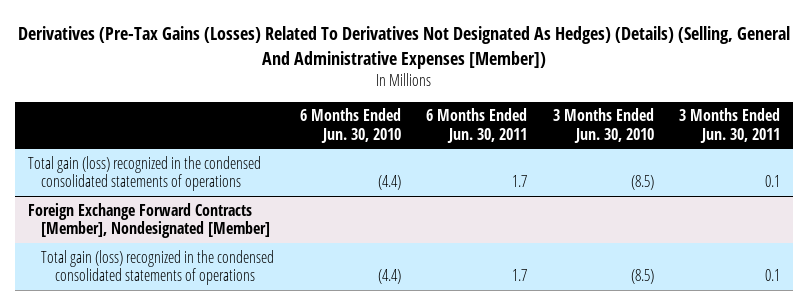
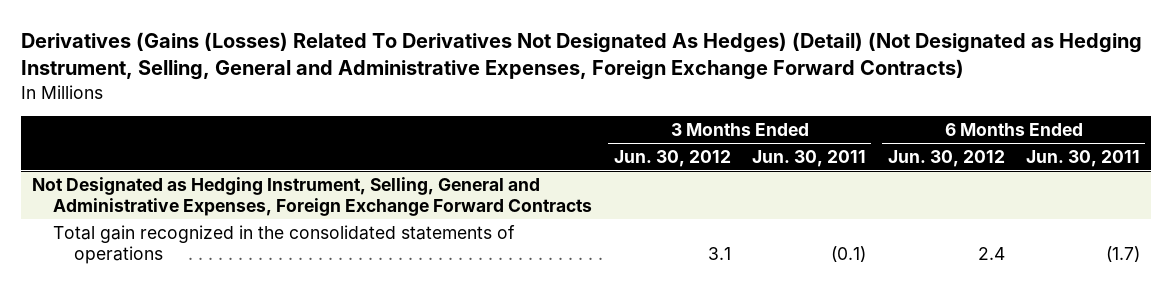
[17,25,790,69] Derivatives (Pre-Tax Gains (Losses) Related To Derivatives Not Designated As Hedges) (Details) (Selling, General And Administrative Expenses [Member]) -> [21,32,1143,81] Derivatives (Gains (Losses) Related To Derivatives Not Designated As Hedges) (Detail) (Not Designated as Hedging Instrument, Selling, General and Administrative Expenses, Foreign Exchange Forward Contracts)
[299,108,401,143] 6 Months Ended Jun. 30, 2010 -> none
[552,108,654,143] 3 Months Ended Jun. 30, 2010 -> none
none -> [613,149,731,167] Jun. 30, 2012
none -> [887,149,1005,167] Jun. 30, 2012
[28,202,271,239] Foreign Exchange Forward Contracts [Member], Nondesignated [Member] -> none
[41,249,275,286] Total gain (loss) recognized in the condensed consolidated statements of operations -> none
none -> [31,176,593,216] Not Designated as Hedging Instrument, Selling, General and Administrative Expenses, Foreign Exchange Forward Contracts
[28,155,262,192] Total gain (loss) recognized in the condensed consolidated statements of operations -> [53,224,516,264] Total gain recognized in the consolidated statements of operations
[512,175,528,188] 1.7 -> [1106,245,1141,262] (1.7)
[764,175,780,188] 0.1 -> [831,245,867,262] (0.1)

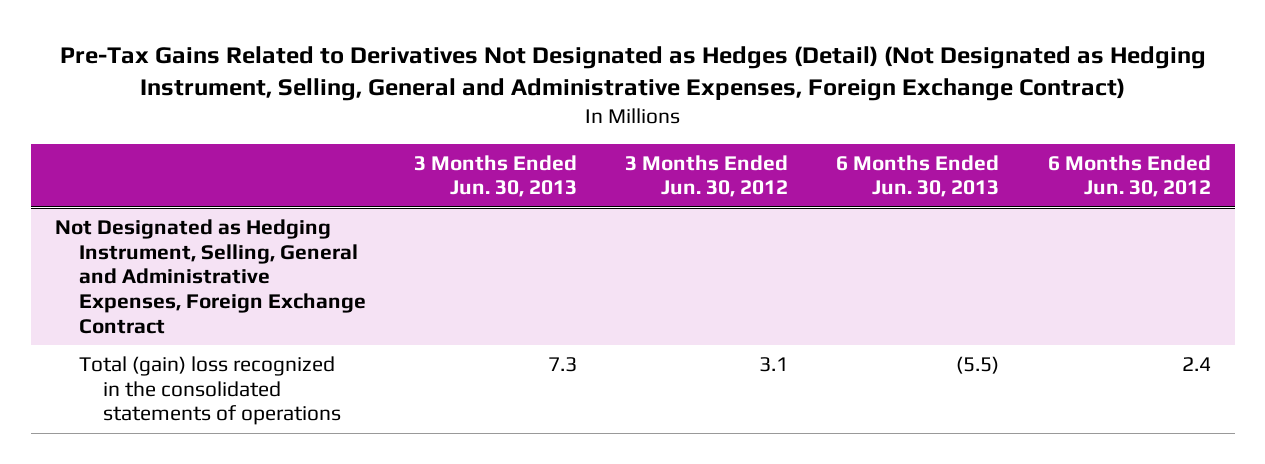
[21,32,1143,81] Derivatives (Gains (Losses) Related To Derivatives Not Designated As Hedges) (Detail) (Not Designated as Hedging Instrument, Selling, General and Administrative Expenses, Foreign Exchange Forward Contracts) -> [59,45,1206,102] Pre-Tax Gains Related to Derivatives Not Designated as Hedges (Detail) (Not Designated as Hedging Instrument, Selling, General and Administrative Expenses, Foreign Exchange Contract)
[752,149,867,167] Jun. 30, 2011 -> none
[1026,149,1141,167] Jun. 30, 2011 -> none
none -> [414,154,578,198] 3 Months Ended Jun. 30, 2013
none -> [836,154,1000,198] 6 Months Ended Jun. 30, 2013
[31,176,593,216] Not Designated as Hedging Instrument, Selling, General and Administrative Expenses, Foreign Exchange Forward Contracts -> [54,218,366,335] Not Designated as Hedging Instrument, Selling, General and Administrative Expenses, Foreign Exchange Contract
[53,224,516,264] Total gain recognized in the consolidated statements of operations -> [78,355,342,426] Total (gain) loss recognized in the consolidated statements of operations

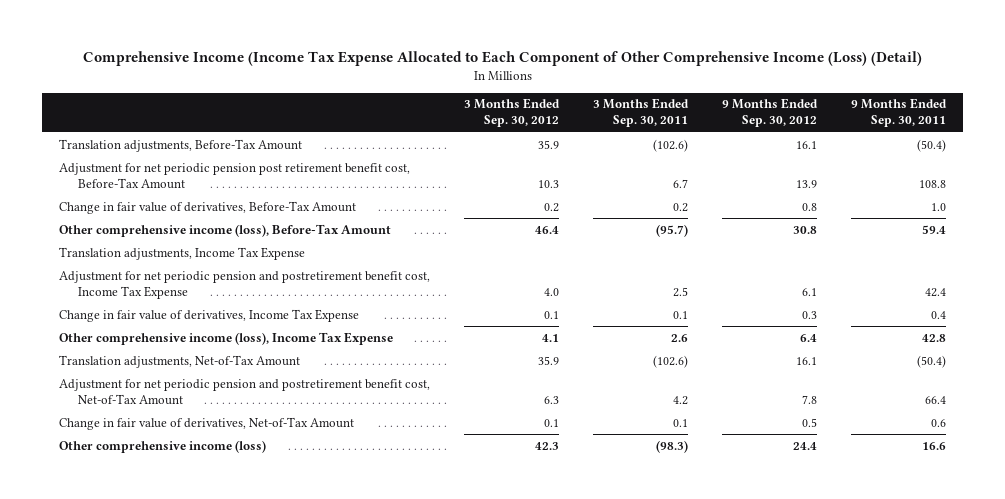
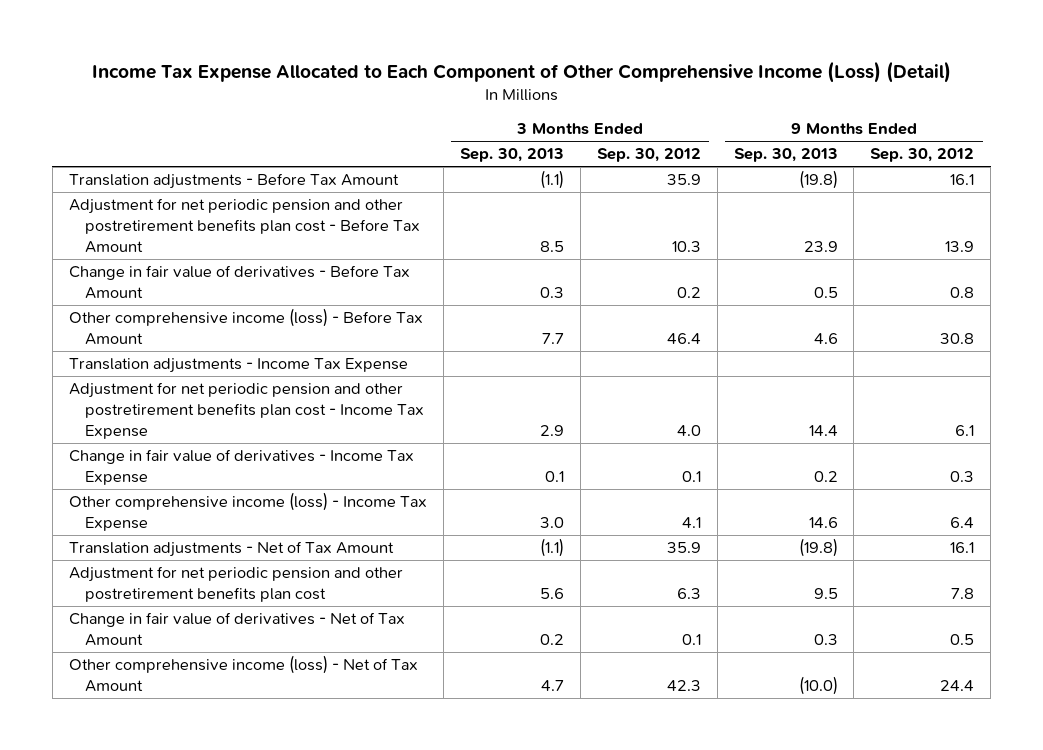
[82,51,922,67] Comprehensive Income (Income Tax Expense Allocated to Each Component of Other Comprehensive Income (Loss) (Detail) -> [91,60,951,83] Income Tax Expense Allocated to Each Component of Other Comprehensive Income (Loss) (Detail)
[593,98,690,128] 3 Months Ended Sep. 30, 2011 -> none
[851,98,948,128] 9 Months Ended Sep. 30, 2011 -> none
none -> [459,148,564,163] Sep. 30, 2013
none -> [733,148,838,163] Sep. 30, 2013
[59,138,303,152] Translation adjustments, Before-Tax Amount -> [68,173,399,190] Translation adjustments - Before Tax Amount
[59,162,411,189] Adjustment for net periodic pension post retirement benefit cost, Before-Tax Amount -> [68,198,420,253] Adjustment for net periodic pension and other postretirement benefits plan cost - Before Tax Amount
[59,200,357,214] Change in fair value of derivatives, Before-Tax Amount -> [68,265,410,299] Change in fair value of derivatives - Before Tax Amount
[59,223,392,237] Other comprehensive income (loss), Before-Tax Amount -> [68,308,423,345] Other comprehensive income (loss) - Before Tax Amount
[59,246,306,260] Translation adjustments, Income Tax Expense -> [68,358,408,374] Translation adjustments - Income Tax Expense
[59,270,431,299] Adjustment for net periodic pension and postretirement benefit cost, Income Tax Expense -> [68,382,424,439] Adjustment for net periodic pension and other postretirement benefits plan cost - Income Tax Expense
[59,308,360,322] Change in fair value of derivatives, Income Tax Expense -> [68,449,414,485] Change in fair value of derivatives - Income Tax Expense
[59,331,394,345] Other comprehensive income (loss), Income Tax Expense -> [68,492,427,531] Other comprehensive income (loss) - Income Tax Expense
[59,354,301,368] Translation adjustments, Net-of-Tax Amount -> [68,541,394,558] Translation adjustments - Net of Tax Amount
[59,378,431,405] Adjustment for net periodic pension and postretirement benefit cost, Net-of-Tax Amount -> [68,566,403,602] Adjustment for net periodic pension and other postretirement benefits plan cost
[59,416,355,430] Change in fair value of derivatives, Net-of-Tax Amount -> [68,612,405,646] Change in fair value of derivatives - Net of Tax Amount
[59,439,267,453] Other comprehensive income (loss) -> [68,655,418,692] Other comprehensive income (loss) - Net of Tax Amount

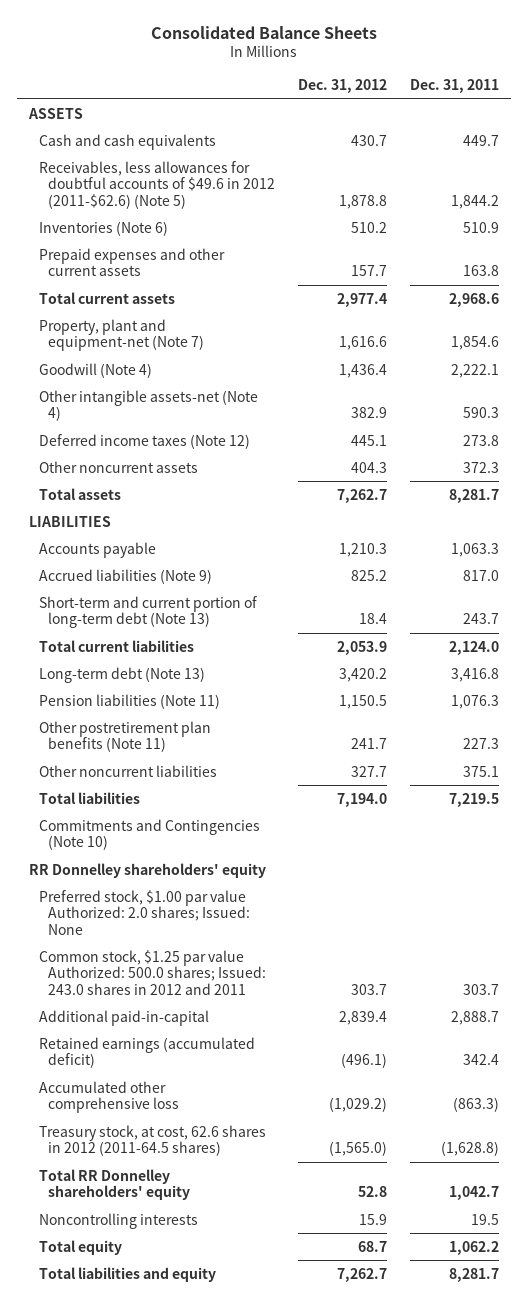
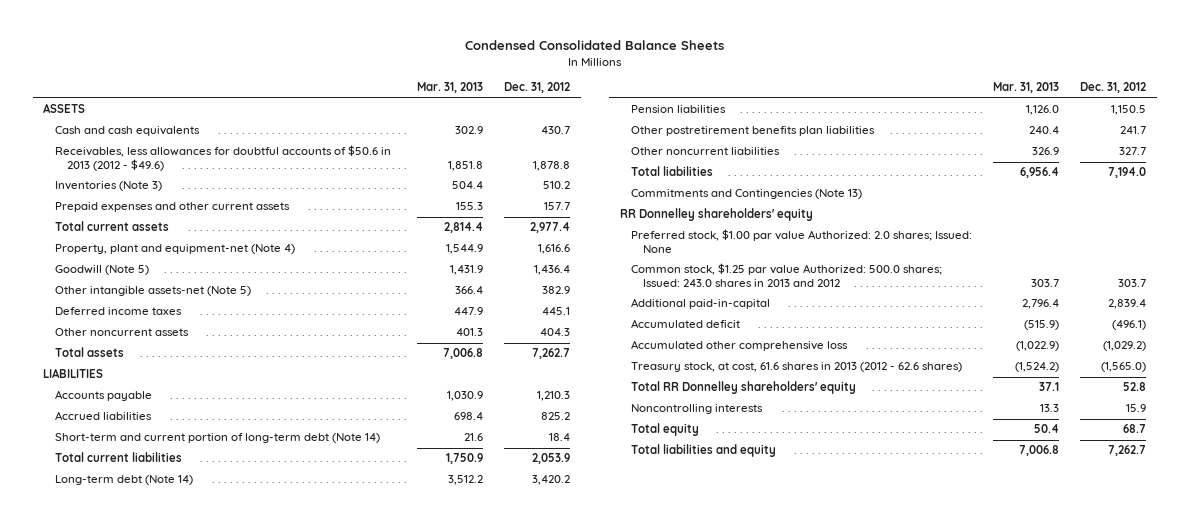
[150,25,377,39] Consolidated Balance Sheets -> [464,40,724,51] Condensed Consolidated Balance Sheets
[410,78,500,93] Dec. 31, 2011 -> none
none -> [417,82,484,94] Mar. 31, 2013
[38,160,276,209] Receivables, less allowances for doubtful accounts of $49.6 in 2012 (2011-$62.6) (Note 5) -> [55,145,392,171] Receivables, less allowances for doubtful accounts of $50.6 in 2013 (2012 - $49.6)
[38,220,168,236] Inventories (Note 6) -> [55,181,163,192] Inventories (Note 3)
[38,318,205,352] Property, plant and equipment-net (Note 7) -> [55,244,296,255] Property, plant and equipment-net (Note 4)
[38,362,152,378] Goodwill (Note 4) -> [55,265,150,276] Goodwill (Note 5)
[38,389,258,422] Other intangible assets-net (Note 4) -> [55,286,252,297] Other intangible assets-net (Note 5)
[38,433,250,449] Deferred income taxes (Note 12) -> [55,307,183,316] Deferred income taxes
[38,568,212,584] Accrued liabilities (Note 9) -> [55,411,153,421] Accrued liabilities
[38,595,257,629] Short-term and current portion of long-term debt (Note 13) -> [55,433,381,444] Short-term and current portion of long-term debt (Note 14)
[38,666,205,683] Long-term debt (Note 13) -> [55,475,194,486] Long-term debt (Note 14)
[38,693,220,709] Pension liabilities (Note 11) -> [631,105,727,114] Pension liabilities
[38,720,211,753] Other postretirement plan benefits (Note 11) -> [631,126,876,137] Other postretirement benefits plan liabilities
[38,818,260,851] Commitments and Contingencies (Note 10) -> [631,189,863,200] Commitments and Contingencies (Note 13)
[38,949,267,995] Common stock, $1.25 par value Authorized: 500.0 shares; Issued: 243.0 shares in 2012 and 2011 -> [631,263,943,287] Common stock, $1.25 par value Authorized: 500.0 shares; Issued: 243.0 shares in 2013 and 2012
[38,1036,255,1069] Retained earnings (accumulated deficit) -> [631,319,741,329] Accumulated deficit
[38,1124,266,1157] Treasury stock, at cost, 62.6 shares in 2012 (2011-64.5 shares) -> [631,362,963,373] Treasury stock, at cost, 61.6 shares in 2013 (2012 - 62.6 shares)

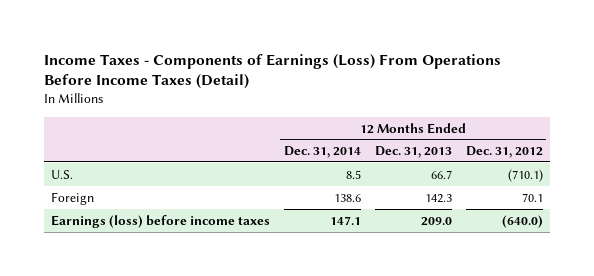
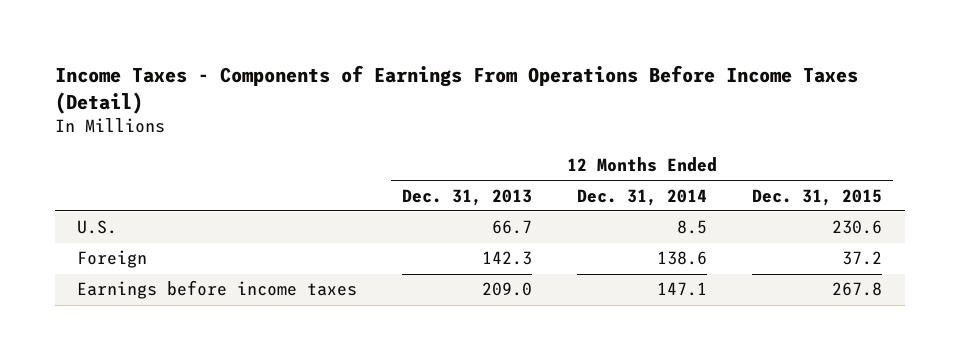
[43,53,501,90] Income Taxes - Components of Earnings (Loss) From Operations Before Income Taxes (Detail) -> [54,64,858,114] Income Taxes - Components of Earnings From Operations Before Income Taxes (Detail)
[465,146,543,159] Dec. 31, 2012 -> none
none -> [752,188,883,206] Dec. 31, 2015
[50,214,270,228] Earnings (loss) before income taxes -> [77,280,358,300] Earnings before income taxes

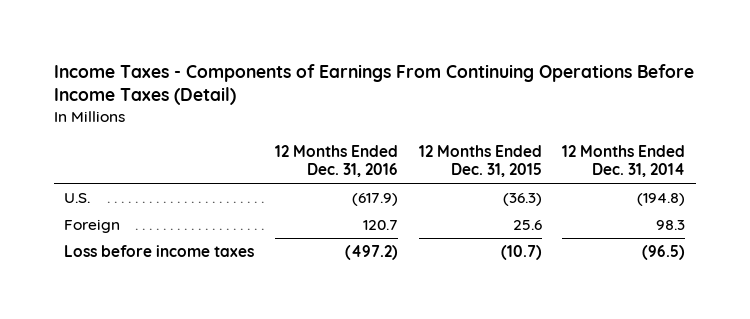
[54,64,858,114] Income Taxes - Components of Earnings From Operations Before Income Taxes (Detail) -> [53,63,694,106] Income Taxes - Components of Earnings From Continuing Operations Before Income Taxes (Detail)
[402,188,533,206] Dec. 31, 2013 -> none
none -> [274,144,398,178] 12 Months Ended Dec. 31, 2016
[677,220,708,235] 8.5 -> [637,193,686,207] (194.8)
[832,220,883,235] 230.6 -> [502,193,542,207] (36.3)
[657,251,708,266] 138.6 -> [656,220,686,231] 98.3
[842,251,883,266] 37.2 -> [512,220,542,231] 25.6
[77,280,358,300] Earnings before income taxes -> [64,245,255,258] Loss before income taxes
[657,282,708,297] 147.1 -> [642,245,686,261] (96.5)
[832,282,883,297] 267.8 -> [500,245,542,261] (10.7)

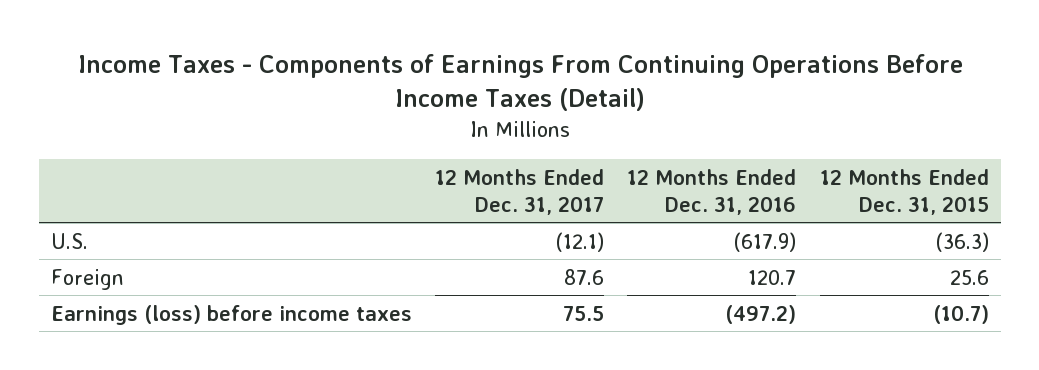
[562,144,686,178] 12 Months Ended Dec. 31, 2014 -> none
none -> [434,168,604,215] 12 Months Ended Dec. 31, 2017
[64,245,255,258] Loss before income taxes -> [50,304,412,325] Earnings (loss) before income taxes

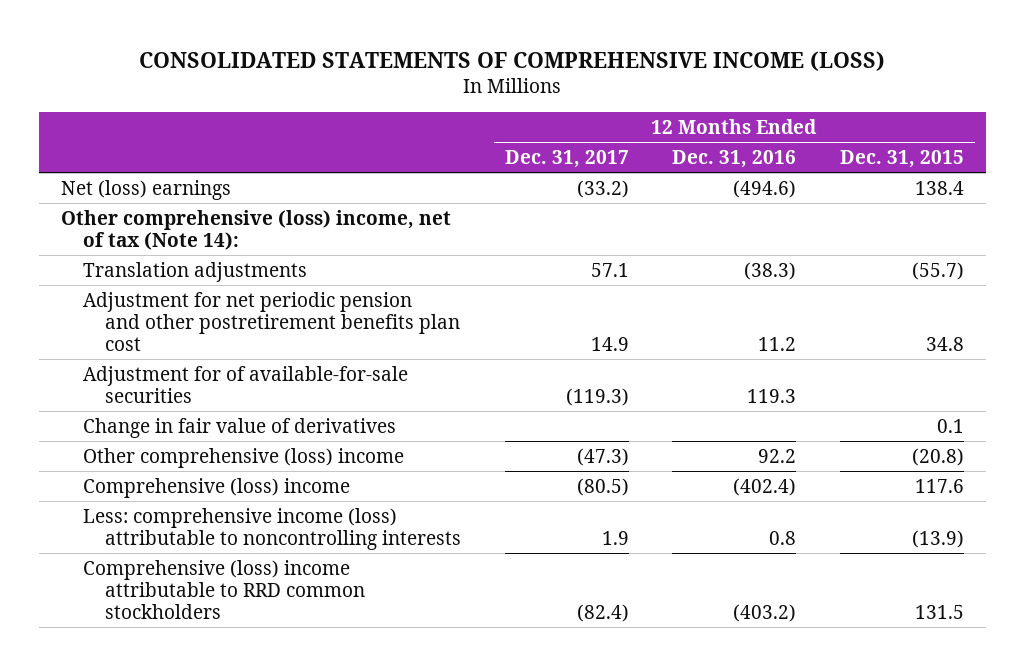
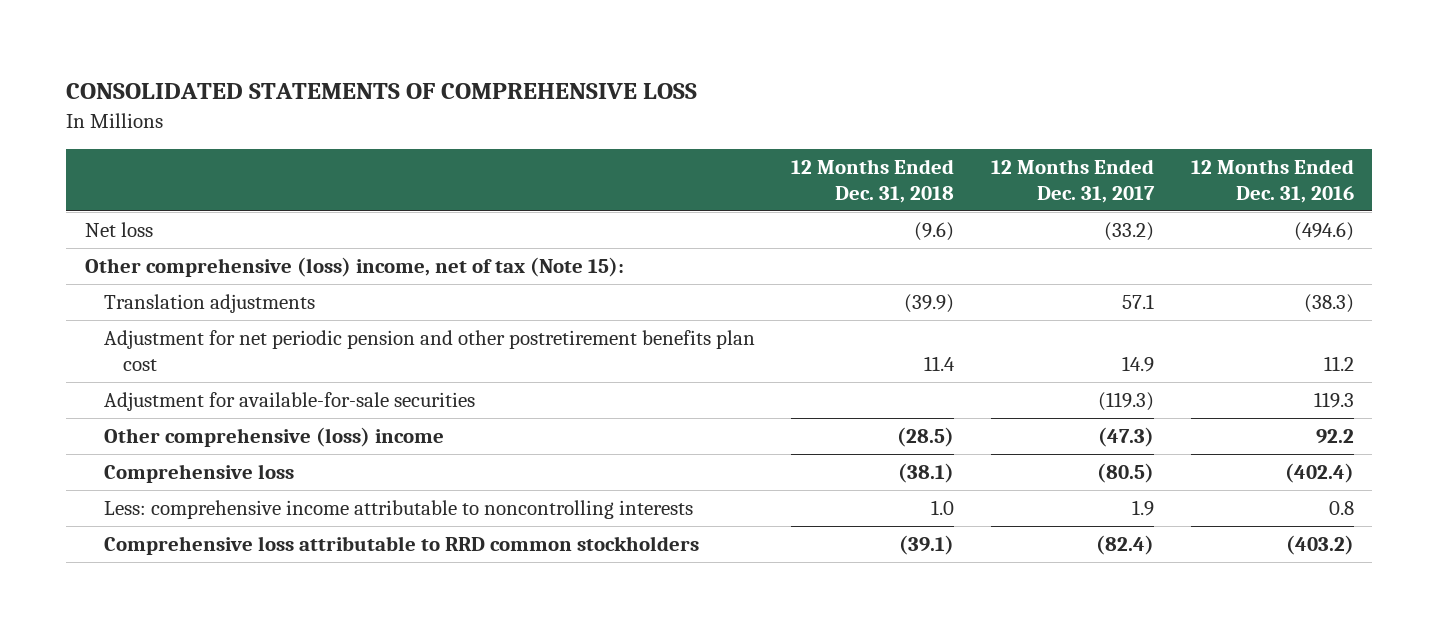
[139,51,886,72] CONSOLIDATED STATEMENTS OF COMPREHENSIVE INCOME (LOSS) -> [66,83,698,100] CONSOLIDATED STATEMENTS OF COMPREHENSIVE LOSS
[839,150,964,169] Dec. 31, 2015 -> none
none -> [791,159,955,203] 12 Months Ended Dec. 31, 2018
[60,179,231,200] Net (loss) earnings -> [84,222,153,238] Net loss
[60,209,451,250] Other comprehensive (loss) income, net of tax (Note 14): -> [84,257,624,278] Other comprehensive (loss) income, net of tax (Note 15):
[82,417,396,438] Change in fair value of derivatives -> none
[82,365,408,403] Adjustment for of available-for-sale securities -> [103,392,475,412] Adjustment for available-for-sale securities
[82,477,350,498] Comprehensive (loss) income -> [103,464,294,484] Comprehensive loss
[82,507,462,550] Less: comprehensive income (loss) attributable to noncontrolling interests -> [103,500,693,520] Less: comprehensive income attributable to noncontrolling interests
[82,559,366,620] Comprehensive (loss) income attributable to RRD common stockholders -> [103,536,699,556] Comprehensive loss attributable to RRD common stockholders

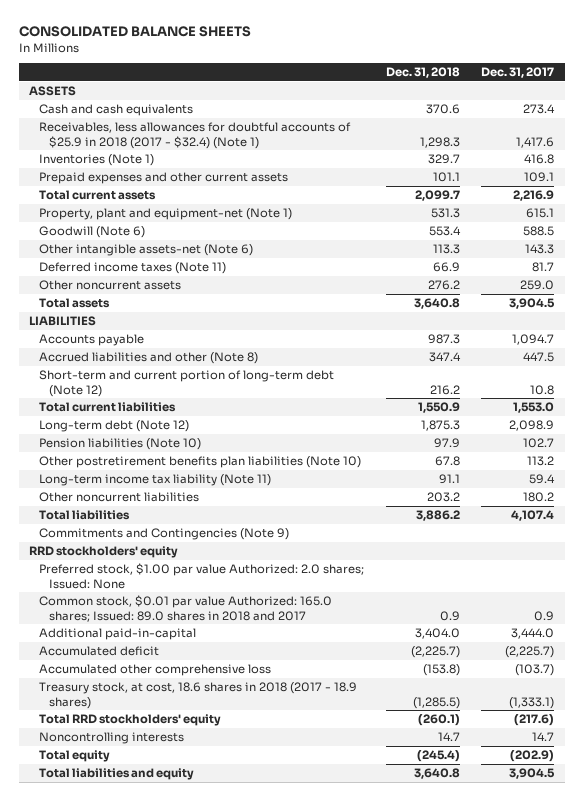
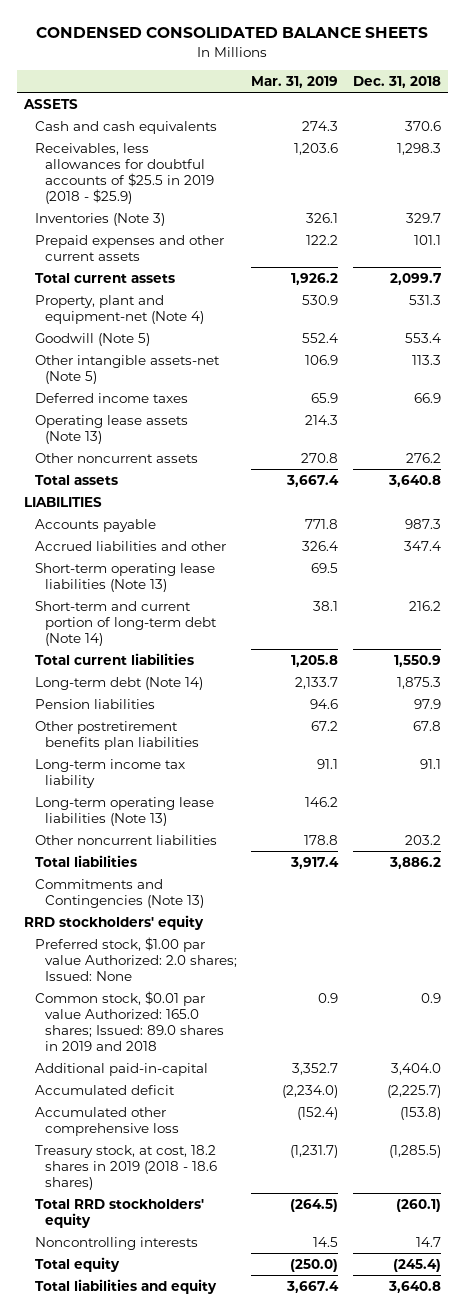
[18,26,251,38] CONSOLIDATED BALANCE SHEETS -> [36,27,429,39] CONDENSED CONSOLIDATED BALANCE SHEETS
[481,67,555,79] Dec. 31, 2017 -> none
none -> [251,75,339,88] Mar. 31, 2019
[39,121,352,149] Receivables, less allowances for doubtful accounts of $25.9 in 2018 (2017 - $32.4) (Note 1) -> [34,142,215,204] Receivables, less allowances for doubtful accounts of $25.5 in 2019 (2018 - $25.9)
[39,153,155,166] Inventories (Note 1) -> [34,212,165,226] Inventories (Note 3)
[39,207,293,220] Property, plant and equipment-net (Note 1) -> [34,294,205,324] Property, plant and equipment-net (Note 4)
[39,225,146,238] Goodwill (Note 6) -> [34,332,150,346] Goodwill (Note 5)
[39,243,254,256] Other intangible assets-net (Note 6) -> [34,354,220,384] Other intangible assets-net (Note 5)
[39,261,227,274] Deferred income taxes (Note 11) -> [34,392,188,403] Deferred income taxes
none -> [34,414,188,444] Operating lease assets (Note 13)
[39,351,259,364] Accrued liabilities and other (Note 8) -> [34,540,226,551] Accrued liabilities and other
none -> [34,562,215,592] Short-term operating lease liabilities (Note 13)
[39,369,335,397] Short-term and current portion of long-term debt (Note 12) -> [34,600,218,646] Short-term and current portion of long-term debt (Note 14)
[39,419,190,432] Long-term debt (Note 12) -> [34,676,203,690] Long-term debt (Note 14)
[39,437,202,450] Pension liabilities (Note 10) -> [34,698,155,709] Pension liabilities
[39,455,362,468] Other postretirement benefits plan liabilities (Note 10) -> [34,720,200,750] Other postretirement benefits plan liabilities
[39,473,272,486] Long-term income tax liability (Note 11) -> [34,758,185,788] Long-term income tax liability
none -> [34,796,214,826] Long-term operating lease liabilities (Note 13)
[39,527,290,540] Commitments and Contingencies (Note 9) -> [34,878,205,908] Commitments and Contingencies (Note 13)
[39,594,333,622] Common stock, $0.01 par value Authorized: 165.0 shares; Issued: 89.0 shares in 2018 and 2017 -> [34,990,225,1051] Common stock, $0.01 par value Authorized: 165.0 shares; Issued: 89.0 shares in 2019 and 2018
[39,681,358,709] Treasury stock, at cost, 18.6 shares in 2018 (2017 - 18.9 shares) -> [34,1144,218,1190] Treasury stock, at cost, 18.2 shares in 2019 (2018 - 18.6 shares)

